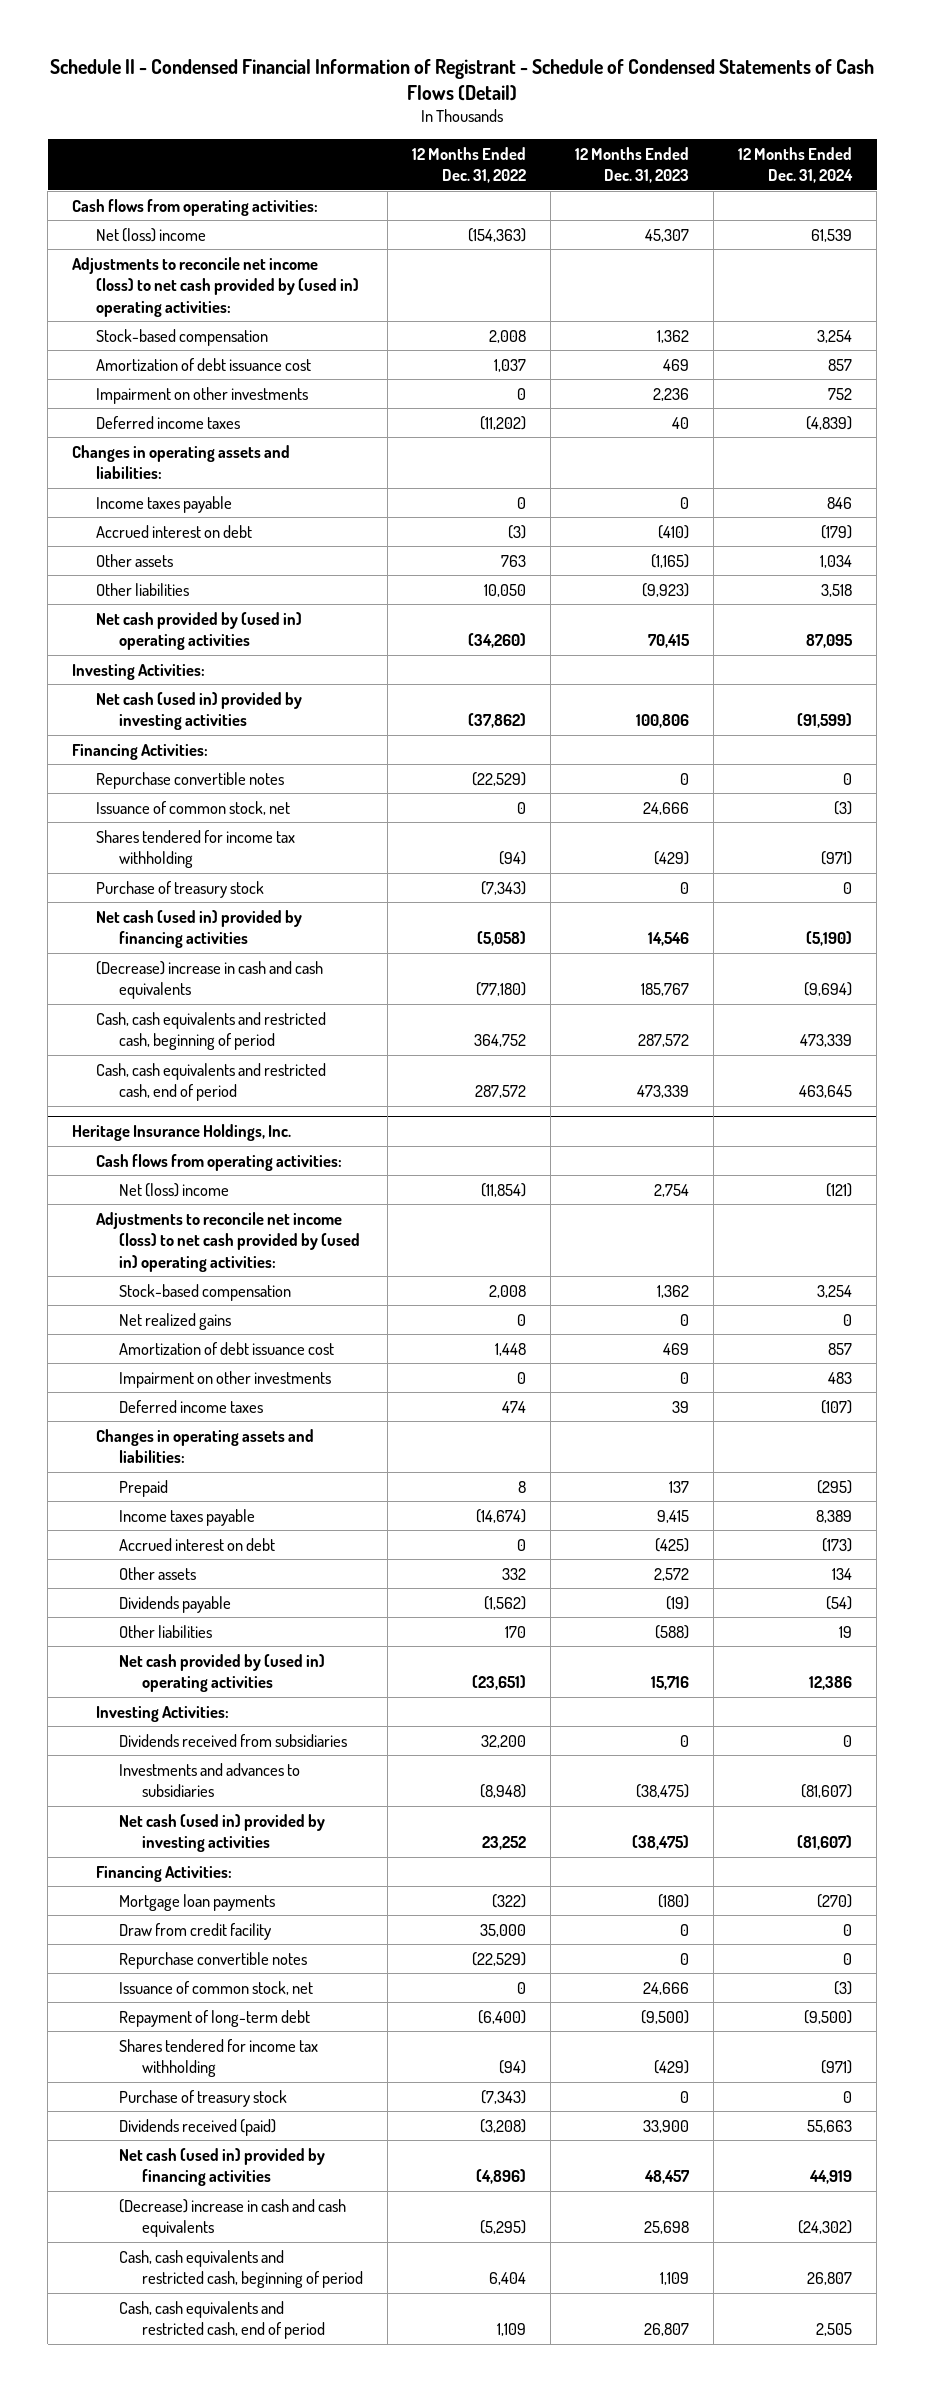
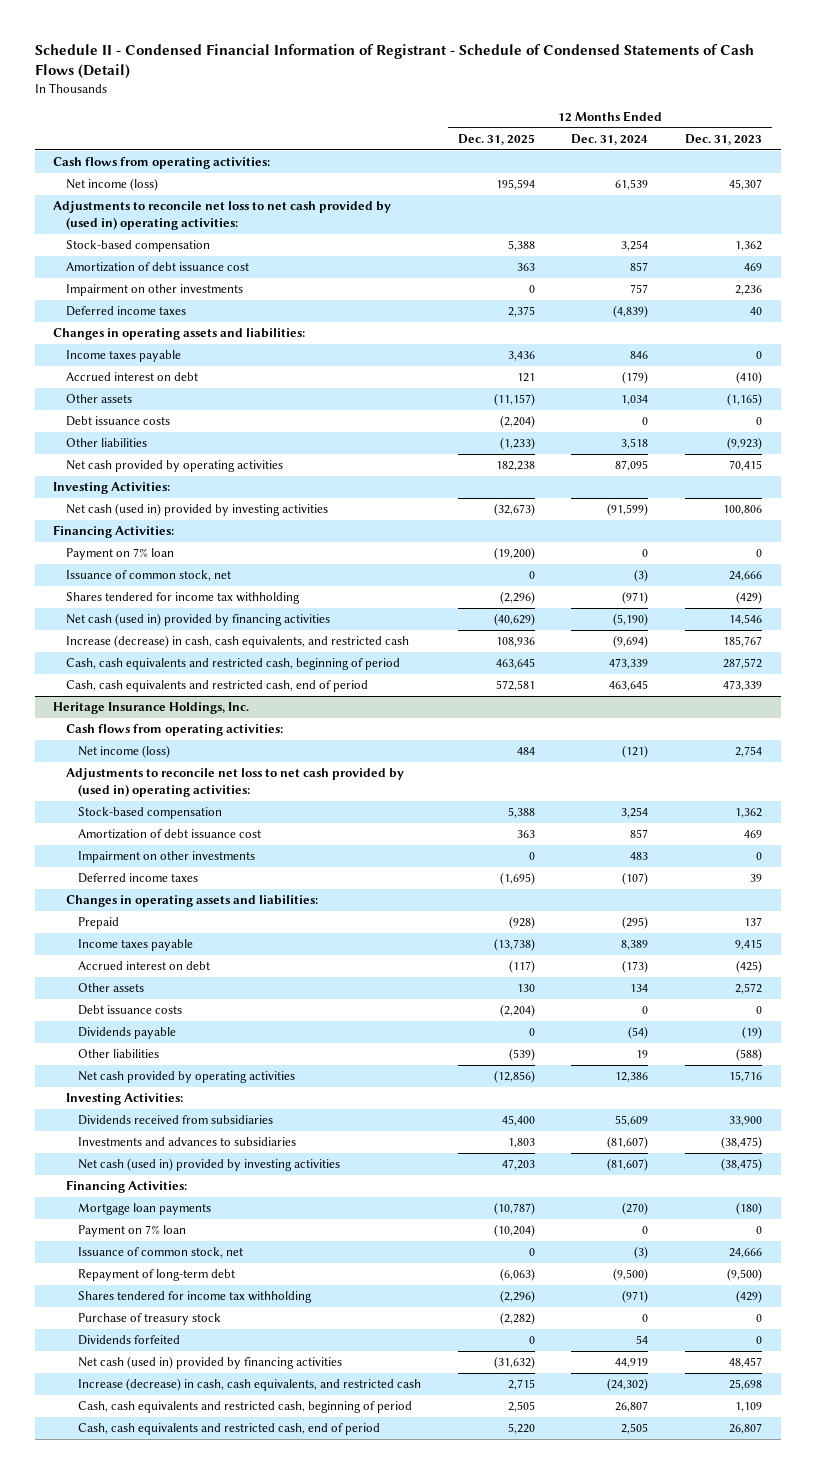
[411,146,526,184] 12 Months Ended Dec. 31, 2022 -> none
none -> [457,134,535,146] Dec. 31, 2025
[95,227,206,242] Net (loss) income -> [65,178,158,192] Net income (loss)
[72,256,359,317] Adjustments to reconcile net income (loss) to net cash provided by (used in) operating activities: -> [53,201,392,230] Adjustments to reconcile net loss to net cash provided by (used in) operating activities:
[828,387,853,400] 752 -> [630,284,649,294] 757
none -> [65,416,170,427] Debt issuance costs
[95,611,302,651] Net cash provided by (used in) operating activities -> [65,460,283,473] Net cash provided by operating activities
[95,771,284,789] Repurchase convertible notes -> none
none -> [65,548,174,561] Payment on 7% loan
[95,880,264,898] Purchase of treasury stock -> none
[95,960,323,1000] (Decrease) increase in cash and cash equivalents -> [65,635,409,649] Increase (decrease) in cash, cash equivalents, and restricted cash
[118,1182,229,1197] Net (loss) income -> [77,745,170,759] Net income (loss)
[95,1211,360,1272] Adjustments to reconcile net income (loss) to net cash provided by (used in) operating activities: -> [65,768,404,797] Adjustments to reconcile net loss to net cash provided by (used in) operating activities:
[118,1312,231,1330] Net realized gains -> none
none -> [77,1005,182,1016] Debt issuance costs
[118,1653,325,1693] Net cash provided by (used in) operating activities -> [77,1071,295,1084] Net cash provided by operating activities
[680,1734,690,1747] 0 -> [729,1116,763,1127] 33,900
[843,1734,853,1747] 0 -> [615,1115,649,1127] 55,609
[118,1922,271,1940] Draw from credit facility -> none
[118,1951,307,1969] Repurchase convertible notes -> none
none -> [77,1225,186,1238] Payment on 7% loan
[118,2118,276,2136] Dividends received (paid) -> none
none -> [77,1335,180,1346] Dividends forfeited
[118,2198,346,2238] (Decrease) increase in cash and cash equivalents -> [77,1378,421,1392] Increase (decrease) in cash, cash equivalents, and restricted cash

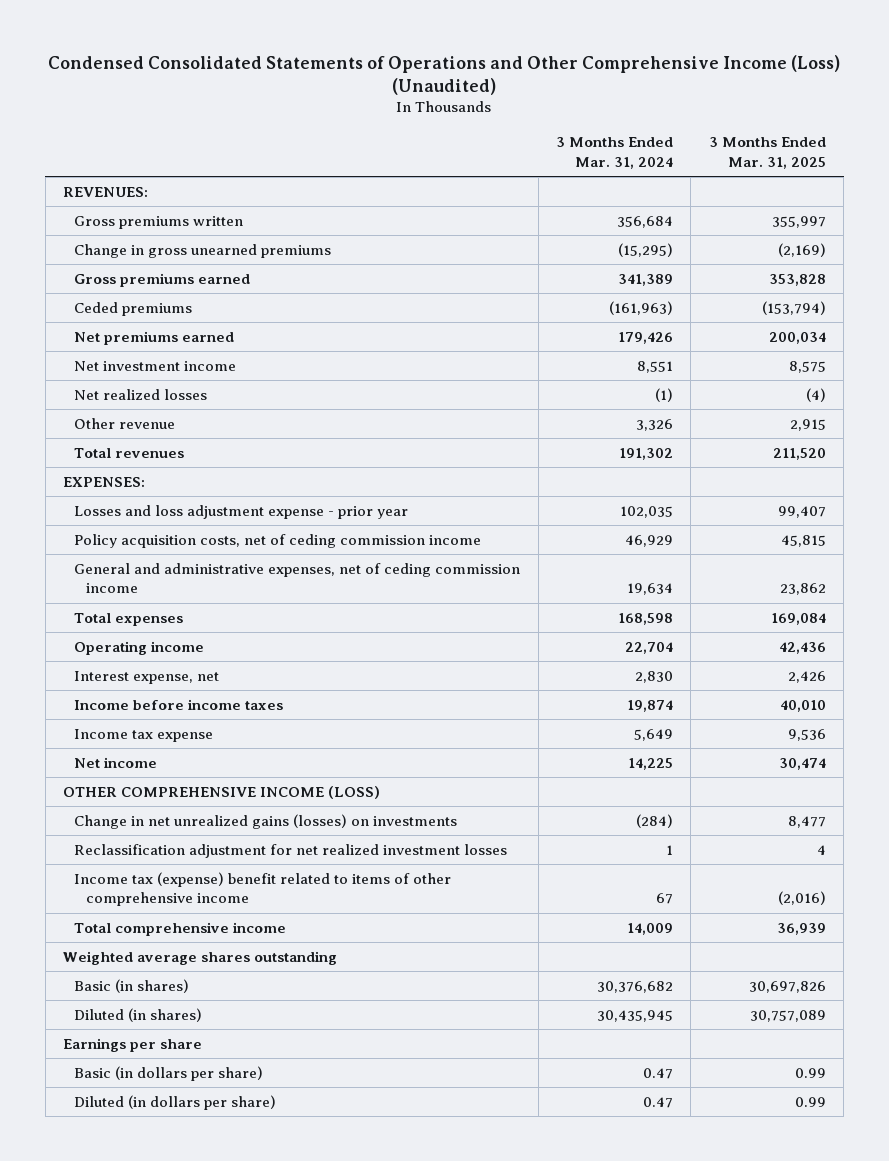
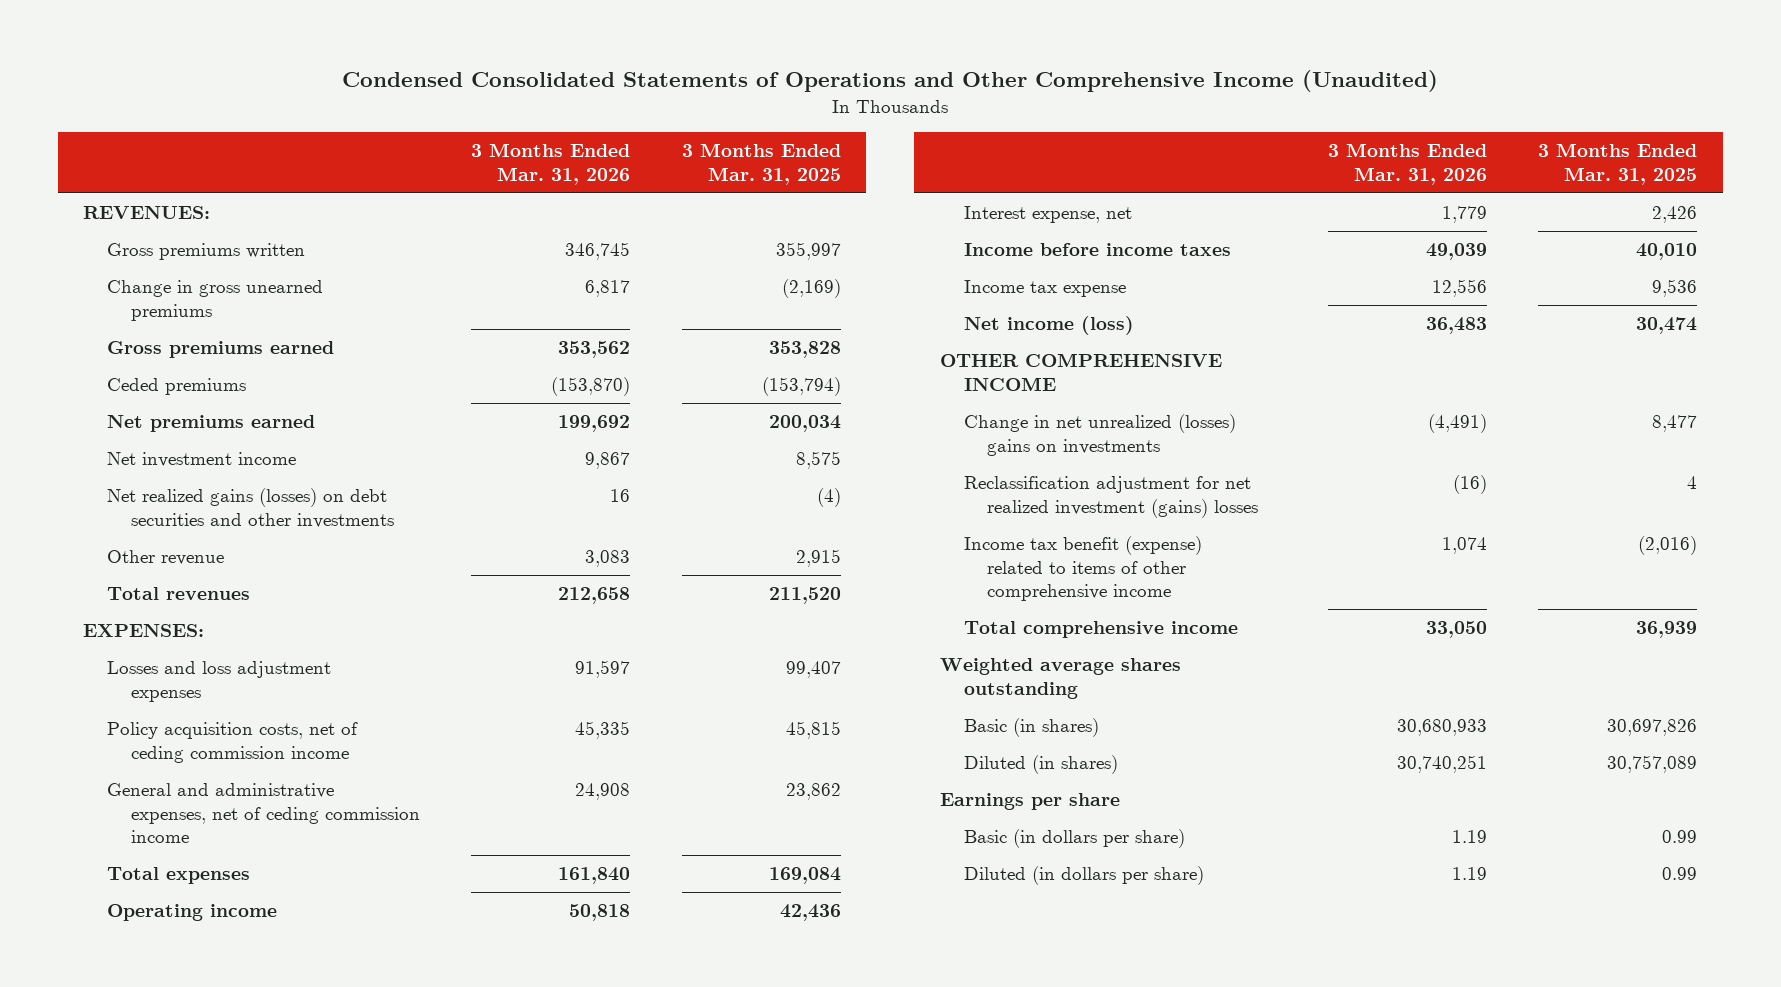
[48,54,841,95] Condensed Consolidated Statements of Operations and Other Comprehensive Income (Loss) (Unaudited) -> [342,70,1439,93] Condensed Consolidated Statements of Operations and Other Comprehensive Income (Unaudited)
[556,137,674,169] 3 Months Ended Mar. 31, 2024 -> none
none -> [471,143,631,185] 3 Months Ended Mar. 31, 2026
[74,388,208,400] Net realized losses -> [106,488,394,528] Net realized gains (losses) on debt securities and other investments
[74,504,409,519] Losses and loss adjustment expense - prior year -> [106,661,331,702] Losses and loss adjustment expenses
[74,756,158,768] Net income -> [963,316,1134,336] Net income (loss)
[63,785,381,799] OTHER COMPREHENSIVE INCOME (LOSS) -> [939,353,1222,391] OTHER COMPREHENSIVE INCOME
[74,813,458,829] Change in net unrealized gains (losses) on investments -> [963,414,1236,456] Change in net unrealized (losses) gains on investments
[74,843,508,858] Reclassification adjustment for net realized investment losses -> [963,476,1259,518] Reclassification adjustment for net realized investment (gains) losses
[74,871,452,907] Income tax (expense) benefit related to items of other comprehensive income -> [963,536,1202,601] Income tax benefit (expense) related to items of other comprehensive income

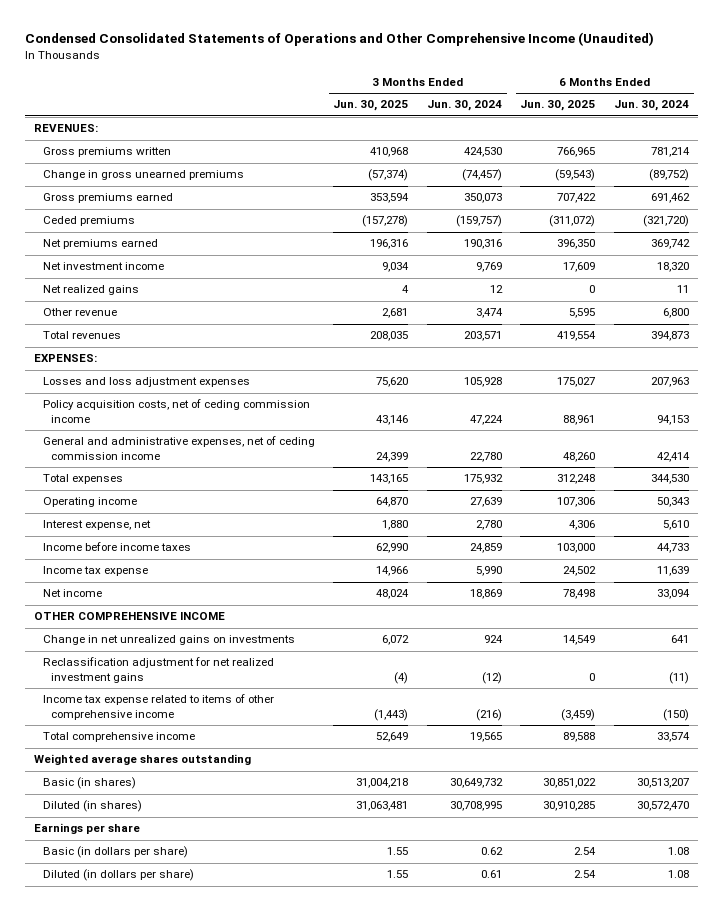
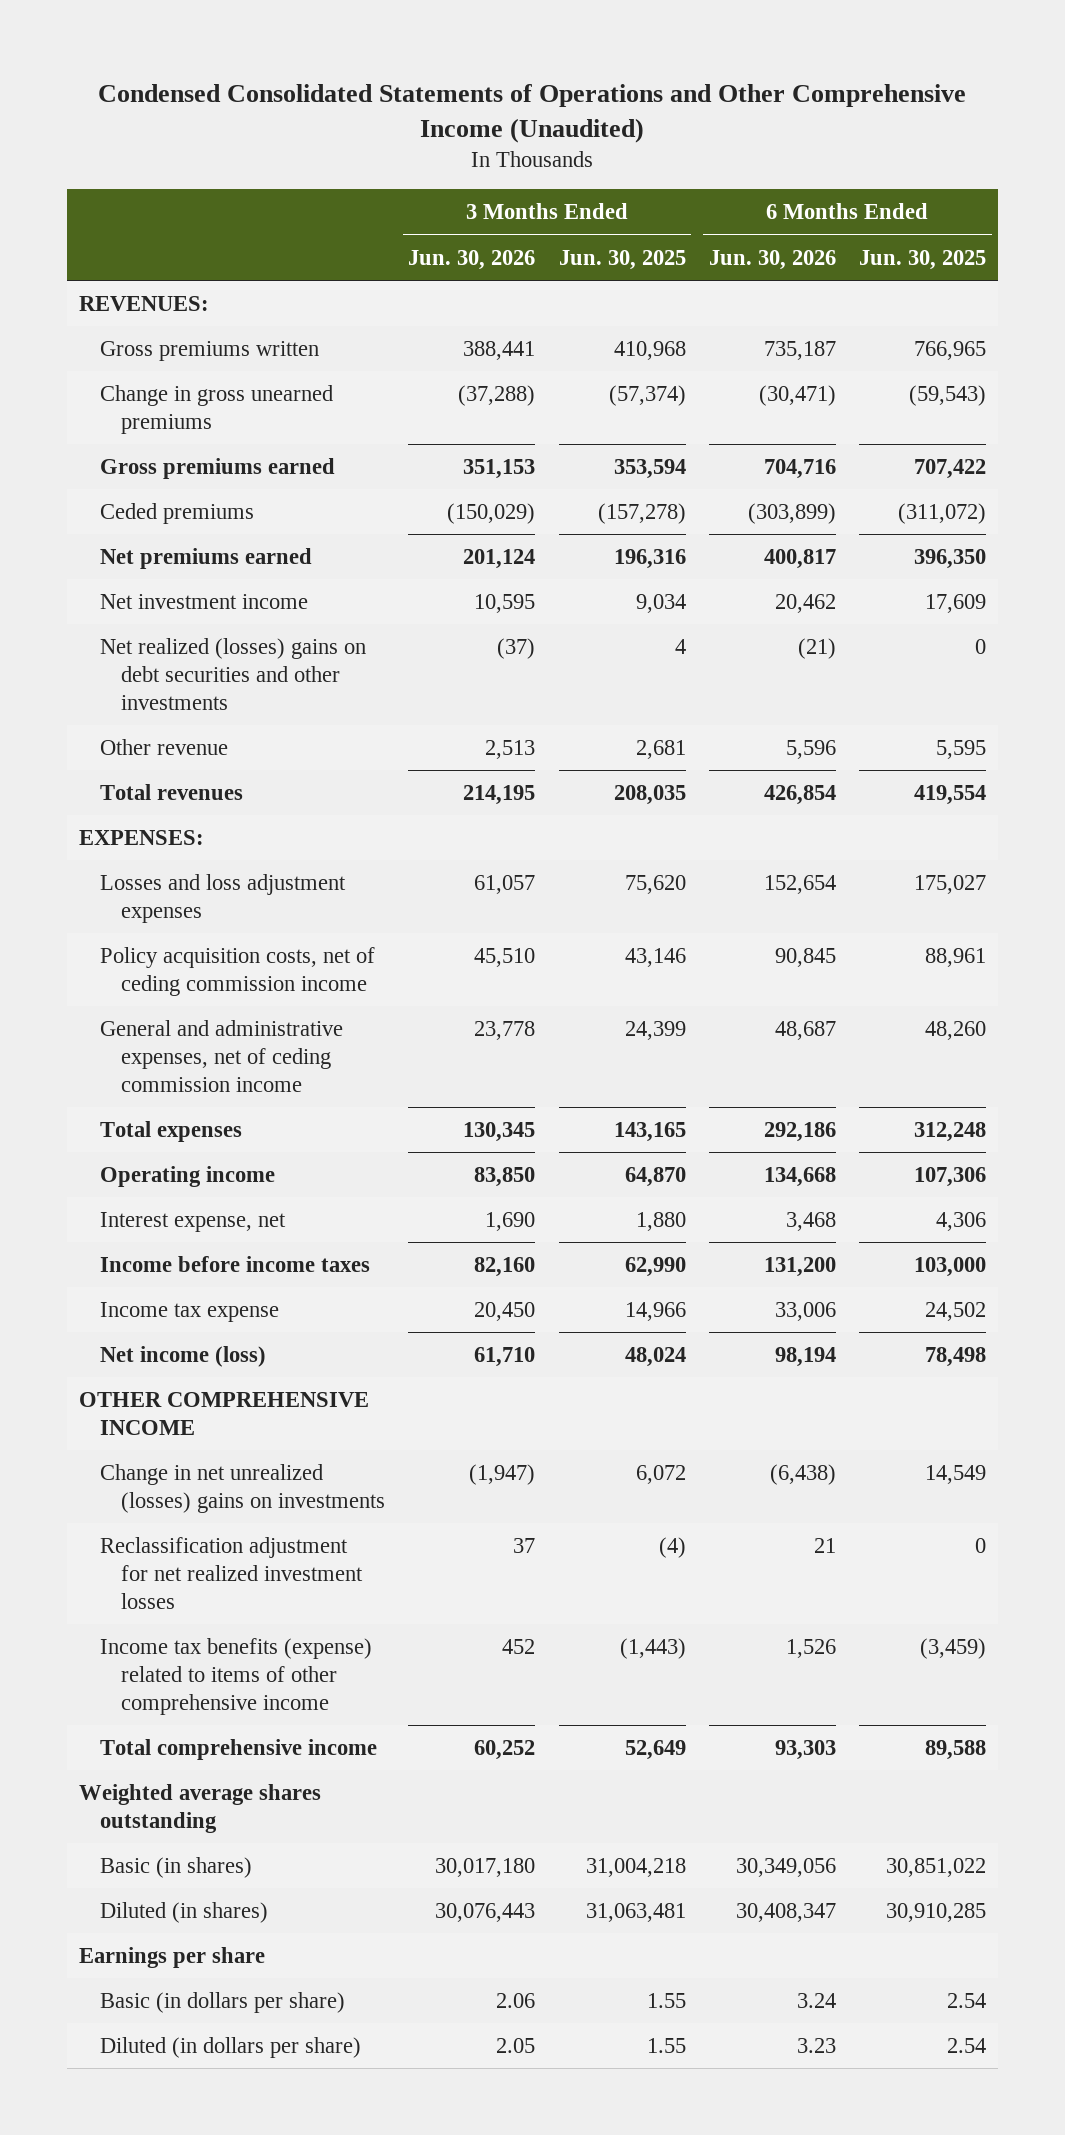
[426,100,502,112] Jun. 30, 2024 -> none
[614,100,690,112] Jun. 30, 2024 -> none
none -> [408,249,536,270] Jun. 30, 2026
none -> [708,249,836,270] Jun. 30, 2026
[42,285,139,296] Net realized gains -> [99,637,366,710] Net realized (losses) gains on debt securities and other investments
[42,589,102,598] Net income -> [99,1345,266,1367] Net income (loss)
[42,635,295,646] Change in net unrealized gains on investments -> [99,1463,386,1513] Change in net unrealized (losses) gains on investments
[42,657,274,684] Reclassification adjustment for net realized investment gains -> [99,1536,364,1609] Reclassification adjustment for net realized investment losses
[42,694,274,721] Income tax expense related to items of other comprehensive income -> [99,1637,372,1715] Income tax benefits (expense) related to items of other comprehensive income

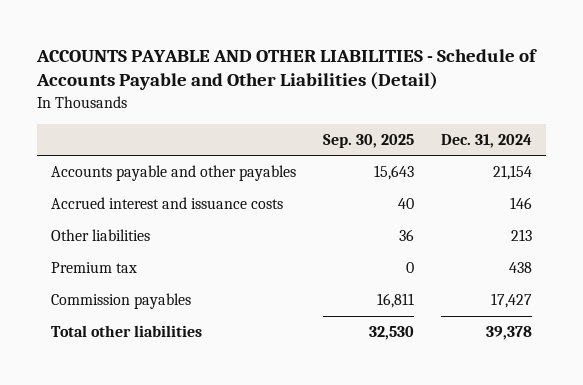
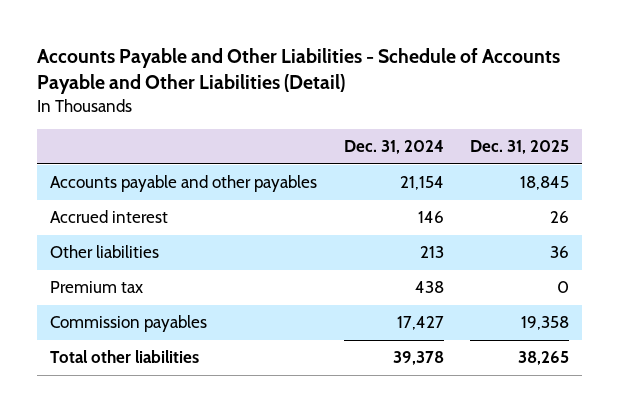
[35,48,537,91] ACCOUNTS PAYABLE AND OTHER LIABILITIES - Schedule of Accounts Payable and Other Liabilities (Detail) -> [37,48,561,95] Accounts Payable and Other Liabilities - Schedule of Accounts Payable and Other Liabilities (Detail)
[322,133,414,148] Sep. 30, 2025 -> none
none -> [470,140,570,155] Dec. 31, 2025
[50,197,283,210] Accrued interest and issuance costs -> [50,210,169,224] Accrued interest

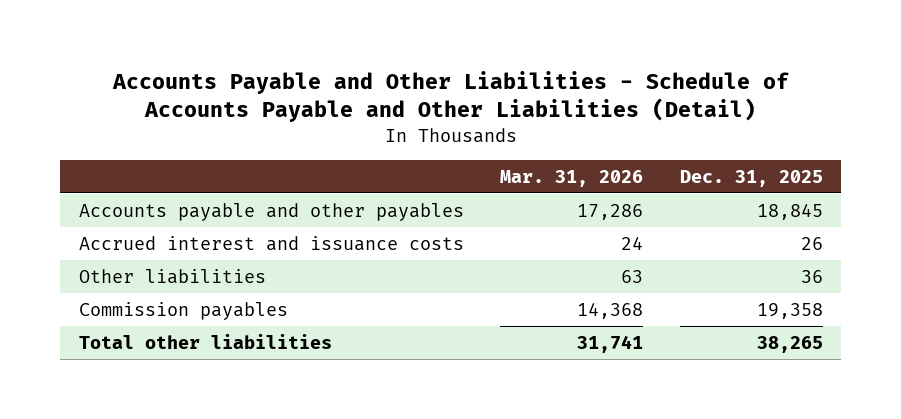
[343,140,444,155] Dec. 31, 2024 -> none
none -> [500,169,644,187] Mar. 31, 2026
[50,210,169,224] Accrued interest -> none
none -> [78,235,464,251] Accrued interest and issuance costs
[50,281,144,294] Premium tax -> none

